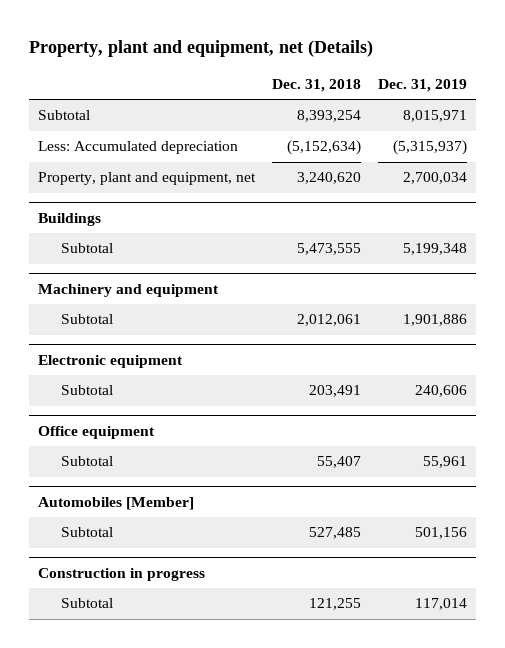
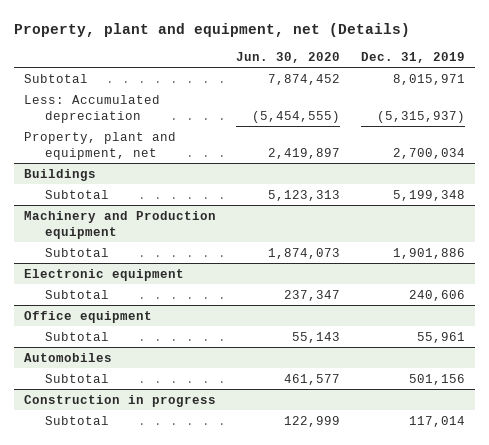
[271,79,361,93] Dec. 31, 2018 -> none
none -> [236,52,341,64] Jun. 30, 2020
[37,283,219,297] Machinery and equipment -> [24,210,217,239] Machinery and Production equipment
[37,496,194,510] Automobiles [Member] -> [24,352,113,362] Automobiles

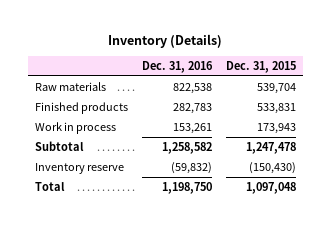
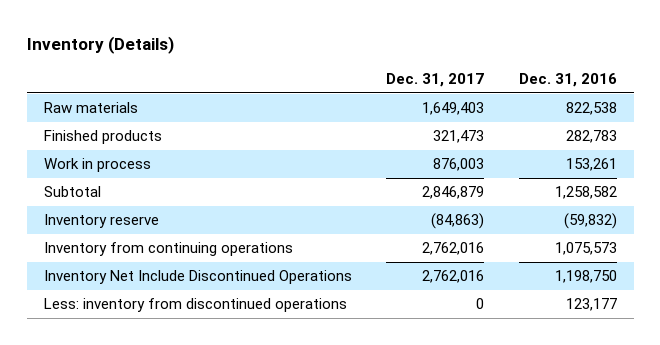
[225,61,296,74] Dec. 31, 2015 -> none
none -> [386,73,485,88] Dec. 31, 2017
none -> [43,242,293,257] Inventory from continuing operations
[35,181,66,191] Total -> [43,270,352,285] Inventory Net Include Discontinued Operations
none -> [43,298,347,313] Less: inventory from discontinued operations

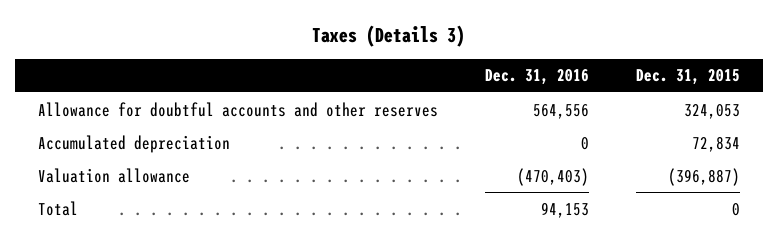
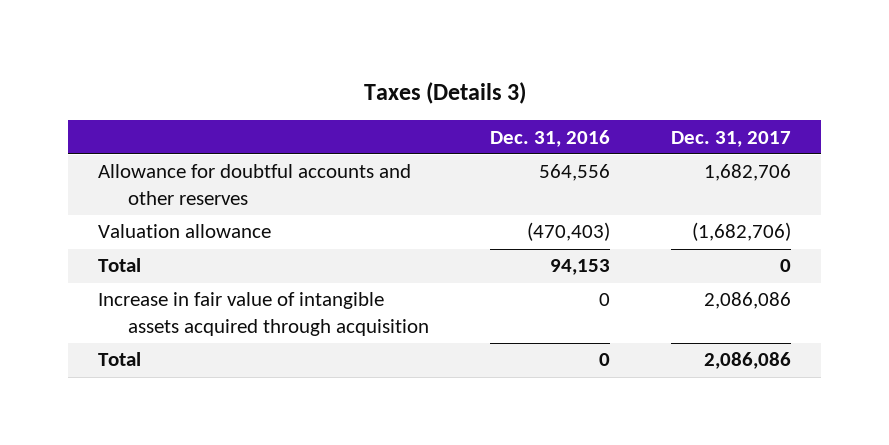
[635,69,740,86] Dec. 31, 2015 -> none
none -> [670,130,791,147] Dec. 31, 2017
[38,134,231,153] Accumulated depreciation -> none
none -> [98,292,430,337] Increase in fair value of intangible assets acquired through acquisition
none -> [98,352,142,367] Total

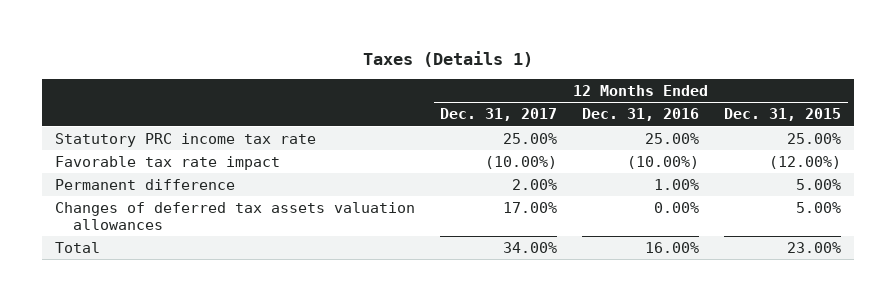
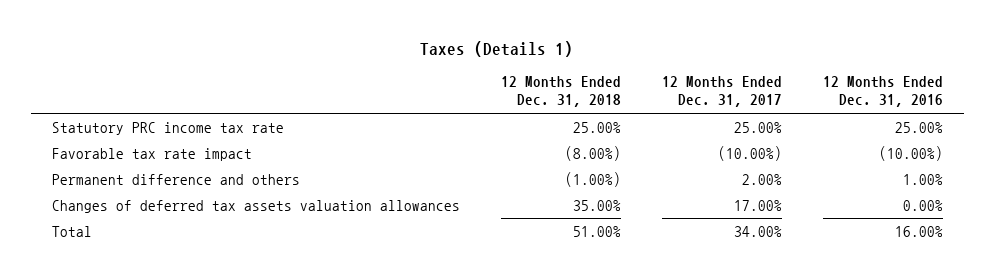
[724,108,842,122] Dec. 31, 2015 -> none
none -> [500,75,621,108] 12 Months Ended Dec. 31, 2018
[54,178,235,190] Permanent difference -> [51,173,300,185] Permanent difference and others

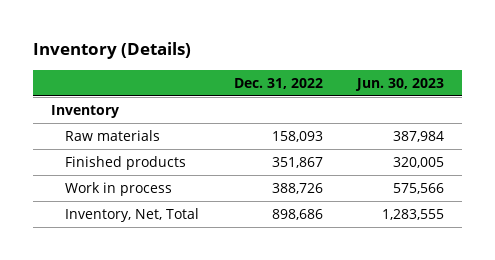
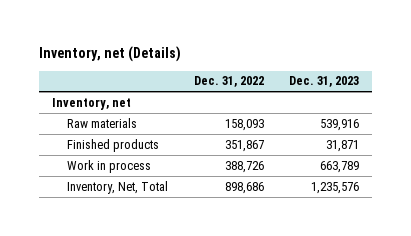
[33,42,192,60] Inventory (Details) -> [39,46,182,63] Inventory, net (Details)
[355,77,445,91] Jun. 30, 2023 -> none
none -> [289,76,360,88] Dec. 31, 2023
[50,105,119,119] Inventory -> [51,97,131,110] Inventory, net

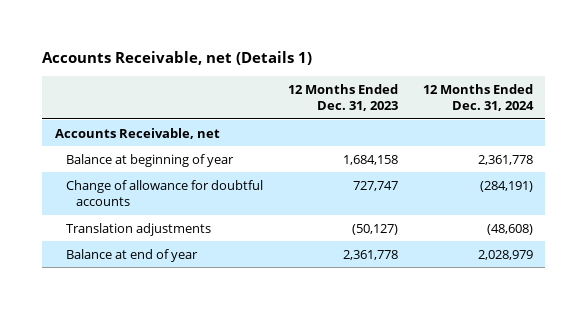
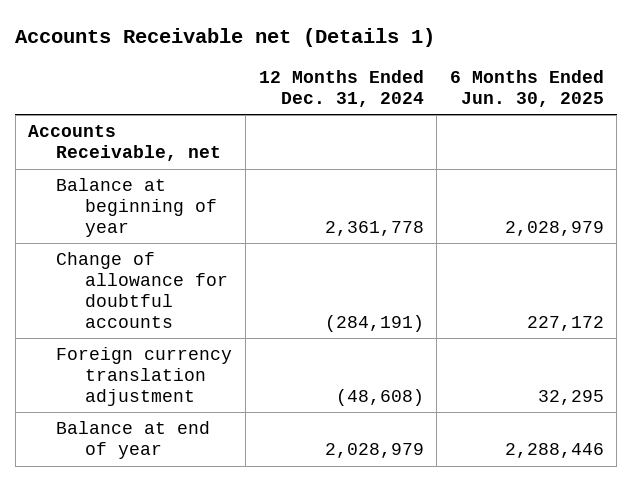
[42,50,313,65] Accounts Receivable, net (Details 1) -> [15,27,436,47] Accounts Receivable net (Details 1)
[287,83,398,112] 12 Months Ended Dec. 31, 2023 -> none
none -> [449,69,604,107] 6 Months Ended Jun. 30, 2025
[65,222,211,236] Translation adjustments -> [56,347,233,406] Foreign currency translation adjustment

